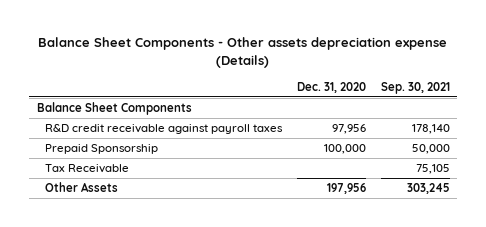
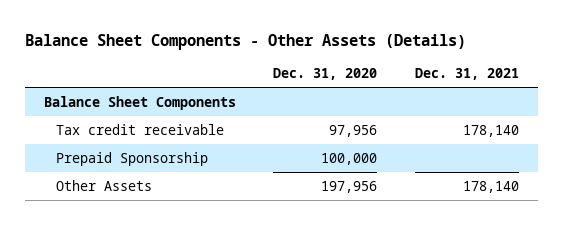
[38,37,448,69] Balance Sheet Components - Other assets depreciation expense (Details) -> [25,34,467,51] Balance Sheet Components - Other Assets (Details)
[380,81,450,94] Sep. 30, 2021 -> none
none -> [414,68,519,81] Dec. 31, 2021
[45,124,284,135] R&D credit receivable against payroll taxes -> [56,123,225,135] Tax credit receivable
[45,164,130,174] Tax Receivable -> none

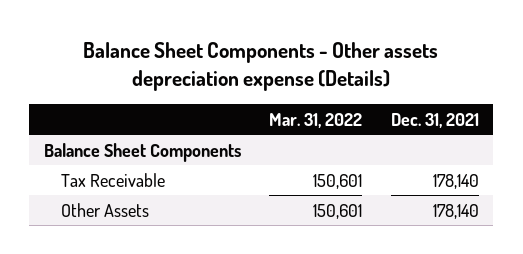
[25,34,467,51] Balance Sheet Components - Other Assets (Details) -> [83,41,439,92] Balance Sheet Components - Other assets depreciation expense (Details)
[273,68,378,81] Dec. 31, 2020 -> none
none -> [269,112,363,128] Mar. 31, 2022
[56,151,209,166] Prepaid Sponsorship -> none
[56,123,225,135] Tax credit receivable -> [60,172,165,187] Tax Receivable

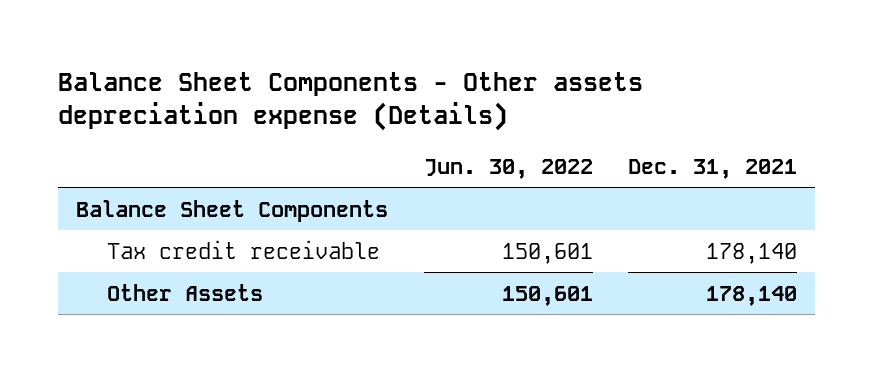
[269,112,363,128] Mar. 31, 2022 -> none
none -> [423,158,593,179] Jun. 30, 2022
[60,172,165,187] Tax Receivable -> [106,239,380,259] Tax credit receivable

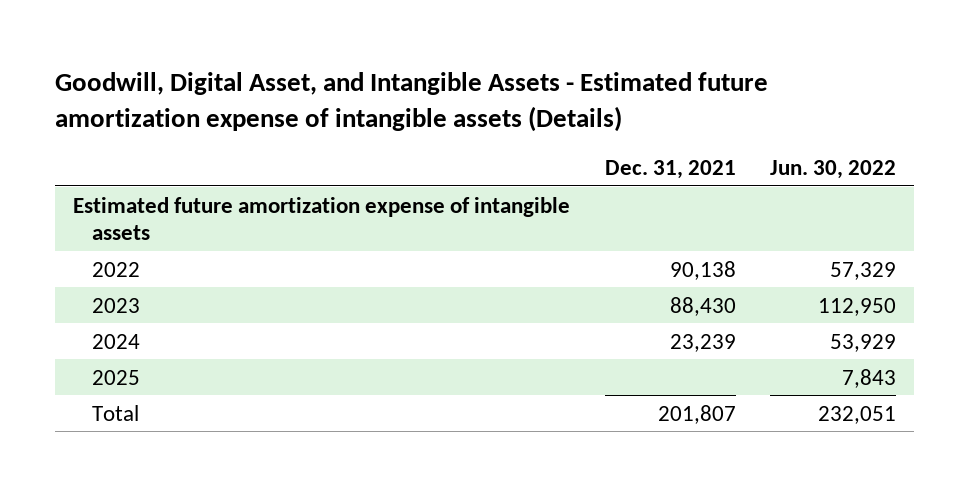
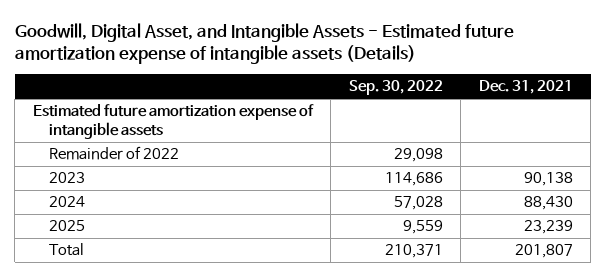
[770,159,897,179] Jun. 30, 2022 -> none
none -> [348,80,443,96] Sep. 30, 2022
[91,369,140,385] 2025 -> none
none -> [48,146,179,161] Remainder of 2022
[91,261,140,277] 2022 -> [48,172,85,184] 2023
[91,297,140,313] 2023 -> [48,196,85,208] 2024
[91,333,140,349] 2024 -> [48,220,85,232] 2025

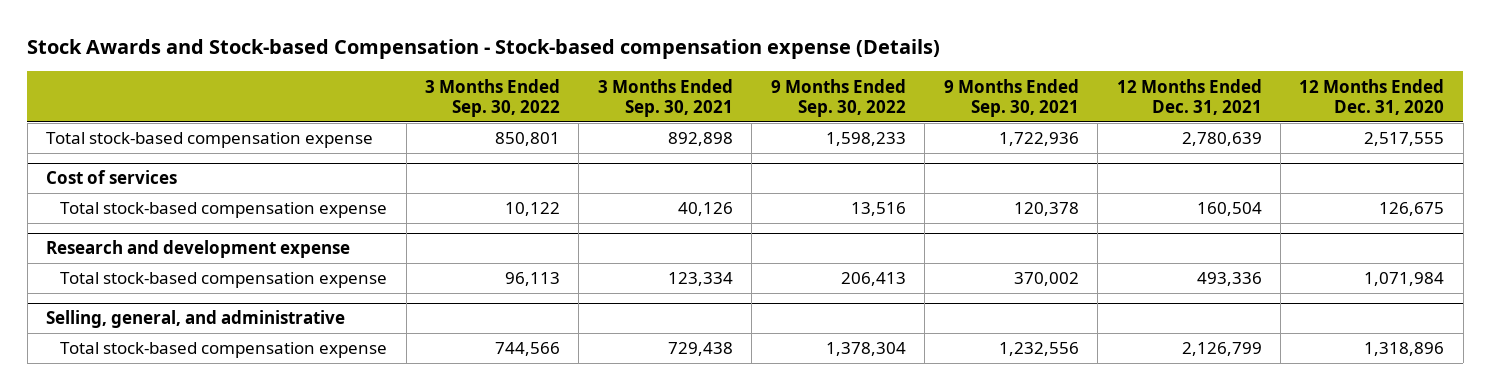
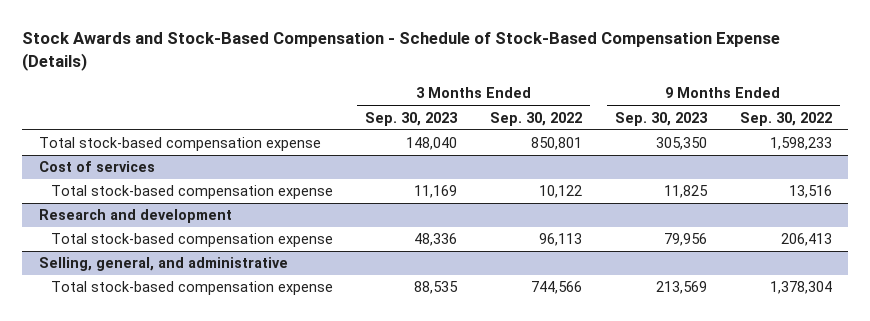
[27,39,941,60] Stock Awards and Stock-based Compensation - Stock-based compensation expense (Details) -> [22,32,781,71] Stock Awards and Stock-Based Compensation - Schedule of Stock-Based Compensation Expense (Details)
[597,78,733,117] 3 Months Ended Sep. 30, 2021 -> none
[943,78,1079,117] 9 Months Ended Sep. 30, 2021 -> none
[1116,78,1262,115] 12 Months Ended Dec. 31, 2021 -> none
[1299,78,1445,115] 12 Months Ended Dec. 31, 2020 -> none
none -> [365,111,459,126] Sep. 30, 2023
none -> [614,111,708,126] Sep. 30, 2023
[46,240,351,259] Research and development expense -> [38,209,232,224] Research and development

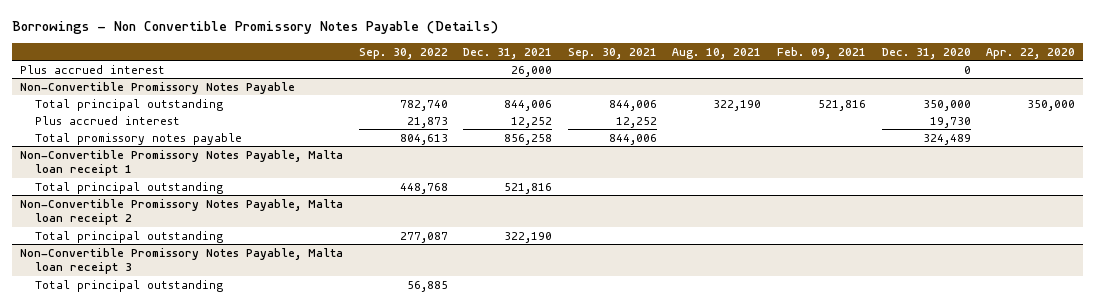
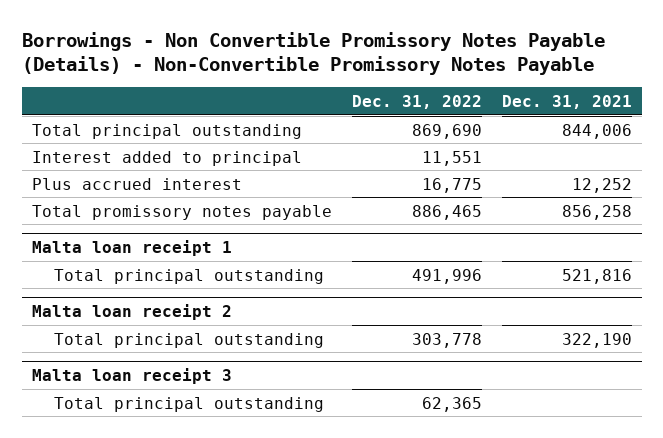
[12,20,499,34] Borrowings - Non Convertible Promissory Notes Payable (Details) -> [21,31,605,76] Borrowings - Non Convertible Promissory Notes Payable (Details) - Non-Convertible Promissory Notes Payable
[358,47,448,59] Sep. 30, 2022 -> none
[567,47,657,59] Sep. 30, 2021 -> none
[672,47,762,59] Aug. 10, 2021 -> none
[776,46,866,59] Feb. 09, 2021 -> none
[881,47,971,59] Dec. 31, 2020 -> none
[986,47,1076,59] Apr. 22, 2020 -> none
none -> [351,94,482,109] Dec. 31, 2022
[20,64,166,74] Plus accrued interest -> none
[20,81,296,94] Non-Convertible Promissory Notes Payable -> none
none -> [31,150,302,166] Interest added to principal
[20,149,344,177] Non-Convertible Promissory Notes Payable, Malta loan receipt 1 -> none
none -> [31,240,232,257] Malta loan receipt 1
[20,198,344,226] Non-Convertible Promissory Notes Payable, Malta loan receipt 2 -> none
none -> [31,304,232,321] Malta loan receipt 2
[20,247,344,275] Non-Convertible Promissory Notes Payable, Malta loan receipt 3 -> none
none -> [31,368,232,385] Malta loan receipt 3

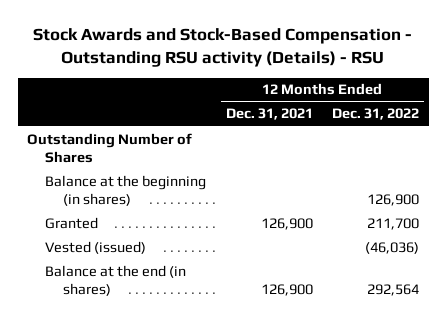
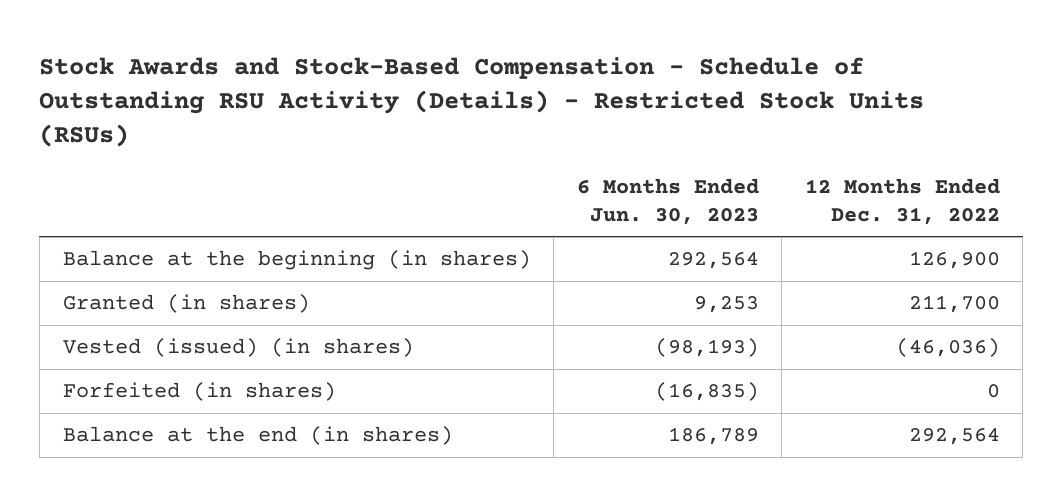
[33,28,413,68] Stock Awards and Stock-Based Compensation - Outstanding RSU activity (Details) - RSU -> [39,56,925,148] Stock Awards and Stock-Based Compensation - Schedule of Outstanding RSU Activity (Details) - Restricted Stock Units (RSUs)
[225,108,313,121] Dec. 31, 2021 -> none
none -> [576,177,759,225] 6 Months Ended Jun. 30, 2023
[27,132,193,164] Outstanding Number of Shares -> none
[45,216,99,229] Granted -> [62,294,310,314] Granted (in shares)
[45,240,147,254] Vested (issued) -> [62,338,414,358] Vested (issued) (in shares)
none -> [62,382,336,402] Forfeited (in shares)

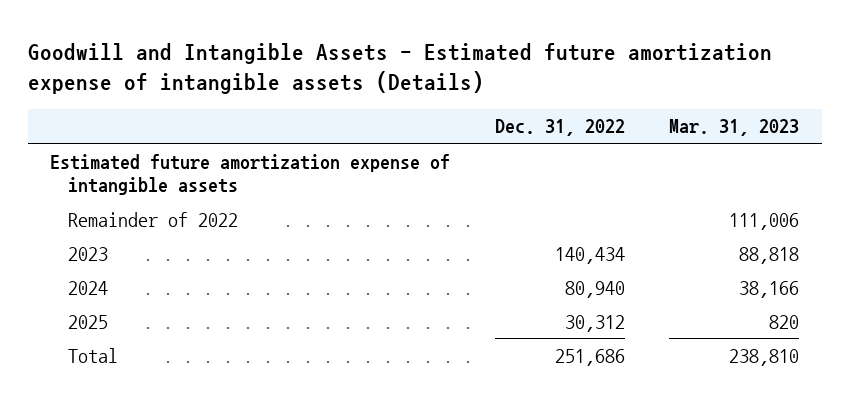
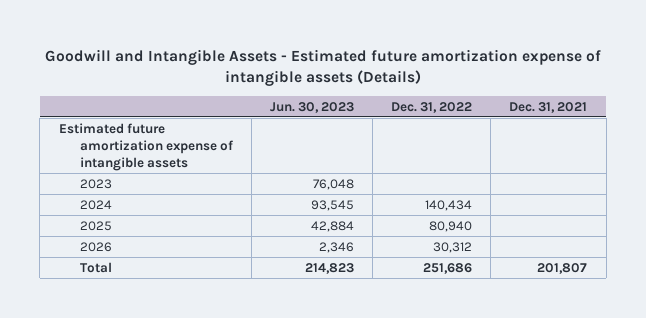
[669,119,800,137] Mar. 31, 2023 -> none
none -> [269,101,354,113] Jun. 30, 2023
none -> [509,101,588,113] Dec. 31, 2021
[68,211,239,227] Remainder of 2022 -> [79,178,112,189] 2023
[68,246,109,261] 2023 -> [79,199,112,210] 2024
[68,280,109,295] 2024 -> [79,220,112,231] 2025
[68,314,109,329] 2025 -> [79,241,112,252] 2026

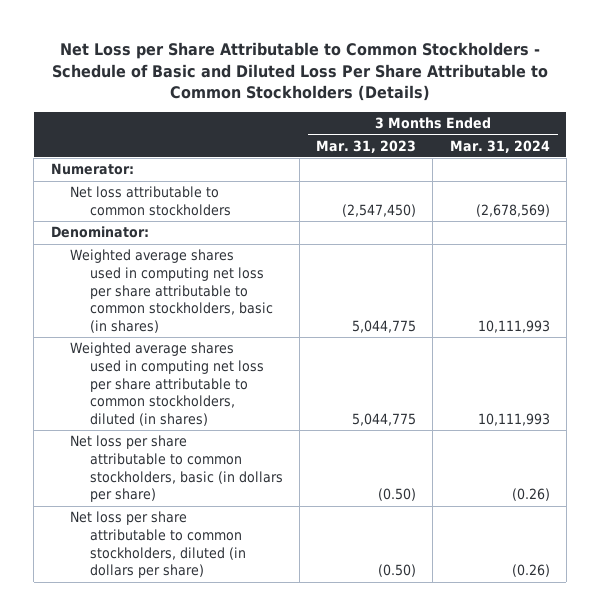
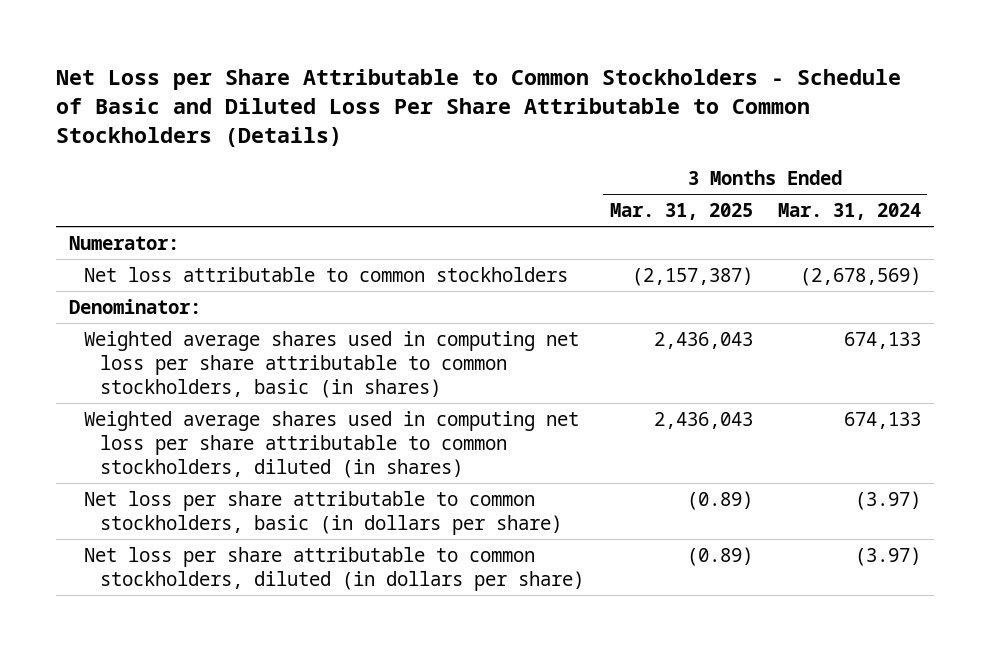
[316,139,417,153] Mar. 31, 2023 -> none
none -> [609,203,753,221] Mar. 31, 2025
[477,320,550,334] 10,111,993 -> [844,331,922,349] 674,133
[477,413,550,427] 10,111,993 -> [844,411,922,429] 674,133
[511,488,550,502] (0.26) -> [855,490,922,510] (3.97)
[511,564,550,578] (0.26) -> [855,546,922,566] (3.97)

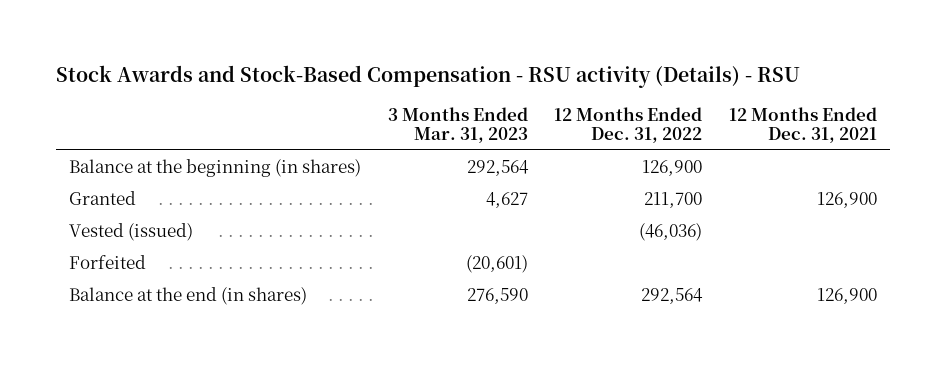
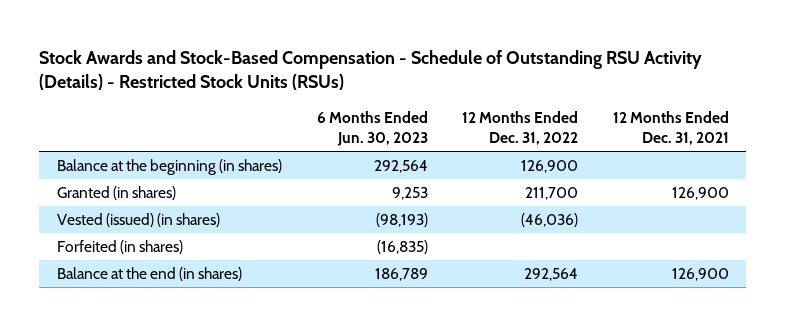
[55,64,800,88] Stock Awards and Stock-Based Compensation - RSU activity (Details) - RSU -> [39,49,703,91] Stock Awards and Stock-Based Compensation - Schedule of Outstanding RSU Activity (Details) - Restricted Stock Units (RSUs)
[387,106,528,143] 3 Months Ended Mar. 31, 2023 -> none
none -> [316,110,428,147] 6 Months Ended Jun. 30, 2023
[69,191,137,206] Granted -> [56,186,176,201] Granted (in shares)
[69,223,194,242] Vested (issued) -> [56,213,220,228] Vested (issued) (in shares)
[69,255,147,270] Forfeited -> [56,240,183,255] Forfeited (in shares)

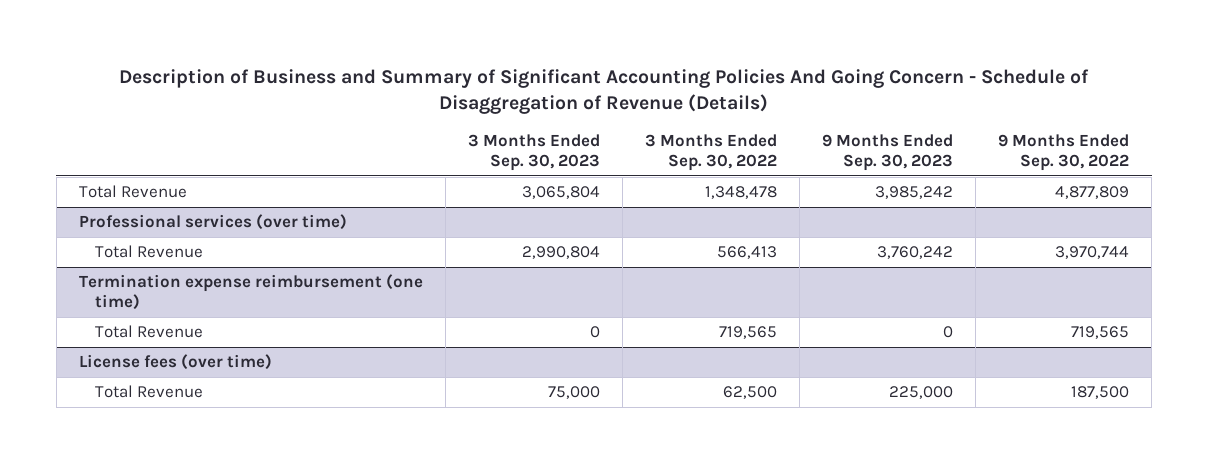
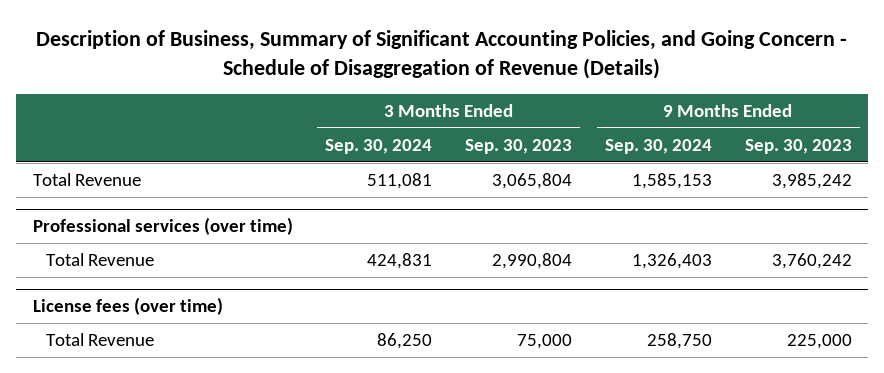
[118,68,1089,115] Description of Business and Summary of Significant Accounting Policies And Going Concern - Schedule of Disaggregation of Revenue (Details) -> [36,29,848,79] Description of Business, Summary of Significant Accounting Policies, and Going Concern - Schedule of Disaggregation of Revenue (Details)
[644,134,777,172] 3 Months Ended Sep. 30, 2022 -> none
[998,134,1130,172] 9 Months Ended Sep. 30, 2022 -> none
none -> [325,138,433,154] Sep. 30, 2024
none -> [604,138,712,154] Sep. 30, 2024
[78,274,423,311] Termination expense reimbursement (one time) -> none
[94,325,203,339] Total Revenue -> none

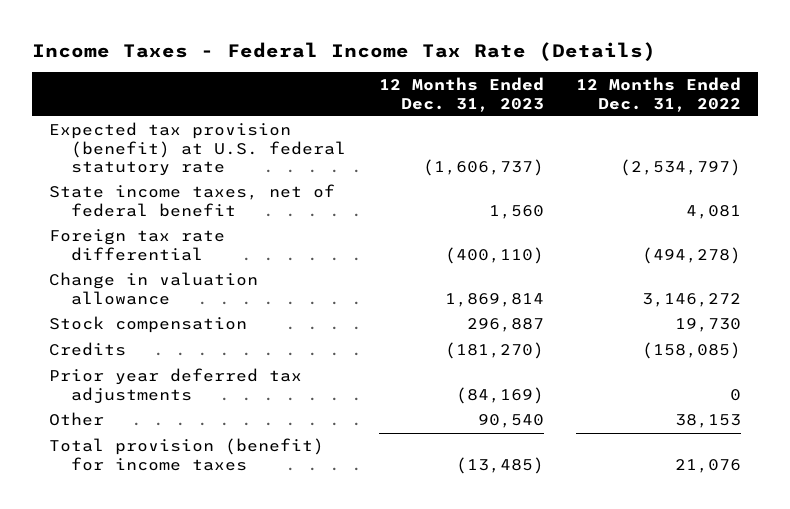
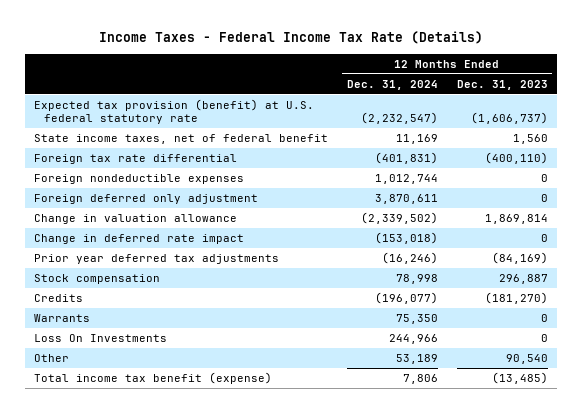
[576,77,742,112] 12 Months Ended Dec. 31, 2022 -> none
none -> [346,79,438,90] Dec. 31, 2024
none -> [34,174,245,185] Foreign nondeductible expenses
none -> [34,194,259,205] Foreign deferred only adjustment
none -> [34,234,245,245] Change in deferred rate impact
[48,368,302,404] Prior year deferred tax adjustments -> [34,254,280,265] Prior year deferred tax adjustments
none -> [34,314,91,323] Warrants
none -> [34,334,168,343] Loss On Investments
[48,438,324,471] Total provision (benefit) for income taxes -> [34,372,273,385] Total income tax benefit (expense)

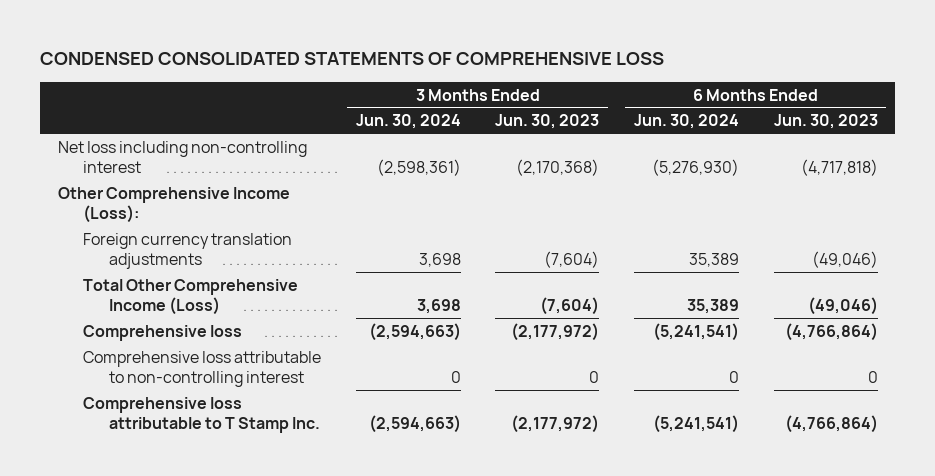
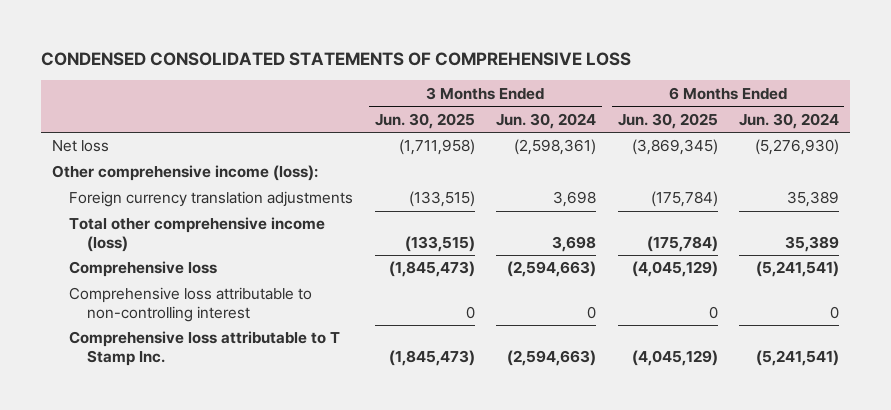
[495,114,600,130] Jun. 30, 2023 -> none
[773,114,878,130] Jun. 30, 2023 -> none
none -> [374,112,475,129] Jun. 30, 2025
none -> [617,112,718,129] Jun. 30, 2025
[57,140,307,174] Net loss including non-controlling interest -> [51,140,109,153] Net loss
[57,186,290,224] Other Comprehensive Income (Loss): -> [51,165,318,182] Other comprehensive income (loss):
[83,278,299,316] Total Other Comprehensive Income (Loss) -> [69,217,326,252] Total other comprehensive income (loss)

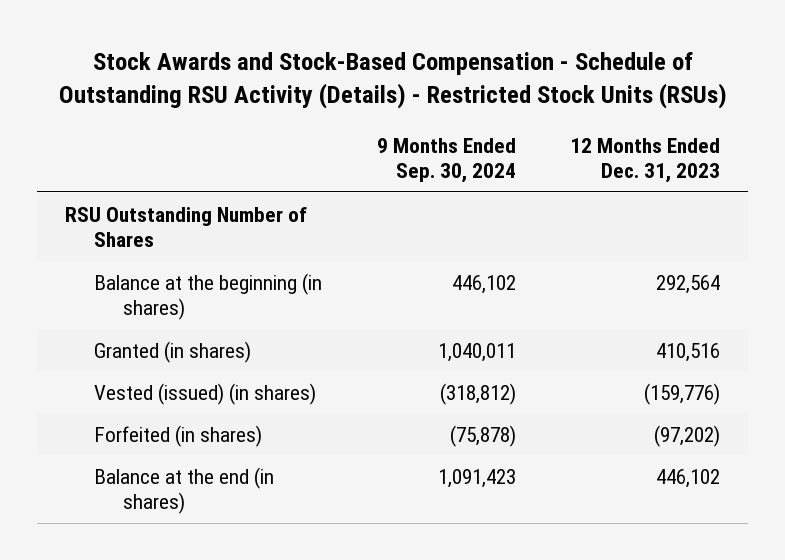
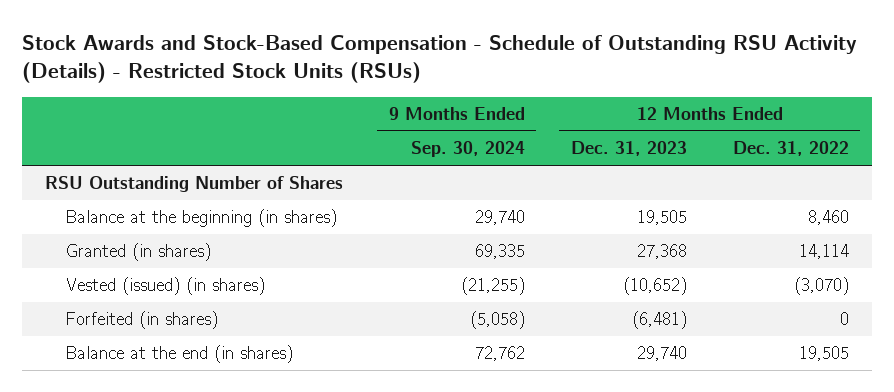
none -> [732,141,849,157] Dec. 31, 2022
[451,274,516,294] 446,102 -> [474,210,525,226] 29,740
[656,274,721,294] 292,564 -> [636,210,687,226] 19,505
[437,342,516,362] 1,040,011 -> [474,244,525,260] 69,335
[656,342,721,362] 410,516 -> [636,244,687,260] 27,368
[439,382,516,405] (318,812) -> [460,277,525,296] (21,255)
[644,382,721,405] (159,776) -> [622,277,687,296] (10,652)
[449,424,516,447] (75,878) -> [469,311,525,330] (5,058)
[654,424,721,447] (97,202) -> [631,311,687,330] (6,481)
[437,468,516,488] 1,091,423 -> [474,346,525,362] 72,762
[656,468,721,488] 446,102 -> [636,346,687,362] 29,740

